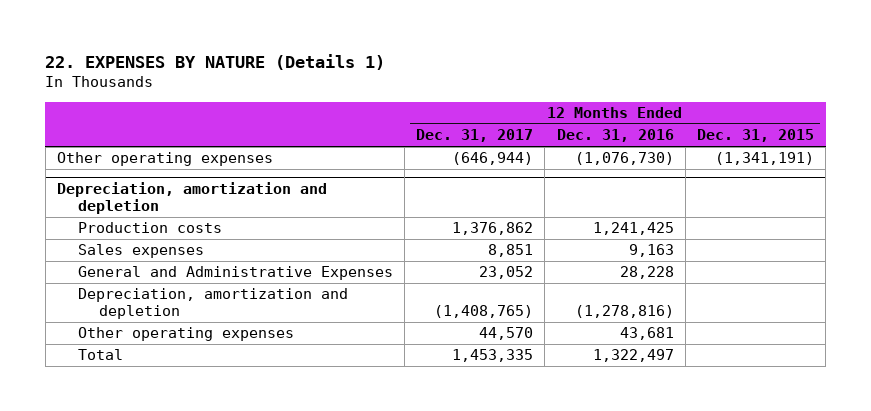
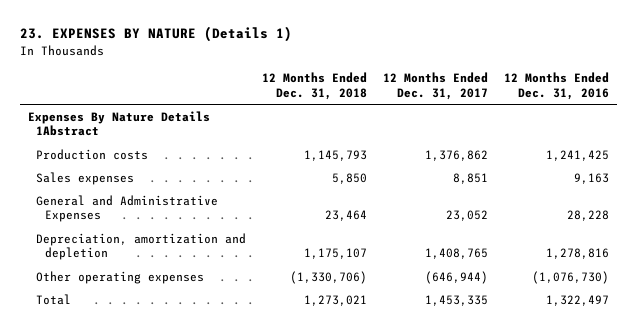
[45,53,386,70] 22. EXPENSES BY NATURE (Details 1) -> [19,26,292,43] 23. EXPENSES BY NATURE (Details 1)
[696,129,814,143] Dec. 31, 2015 -> none
none -> [262,72,368,100] 12 Months Ended Dec. 31, 2018
[56,181,327,214] Depreciation, amortization and depletion -> none
none -> [27,110,210,137] Expenses By Nature Details 1Abstract
[77,327,294,342] Other operating expenses -> none
[434,305,534,319] (1,408,765) -> [425,248,489,260] 1,408,765
[574,305,674,319] (1,278,816) -> [546,248,610,260] 1,278,816
[56,152,273,167] Other operating expenses -> [36,270,205,284] Other operating expenses

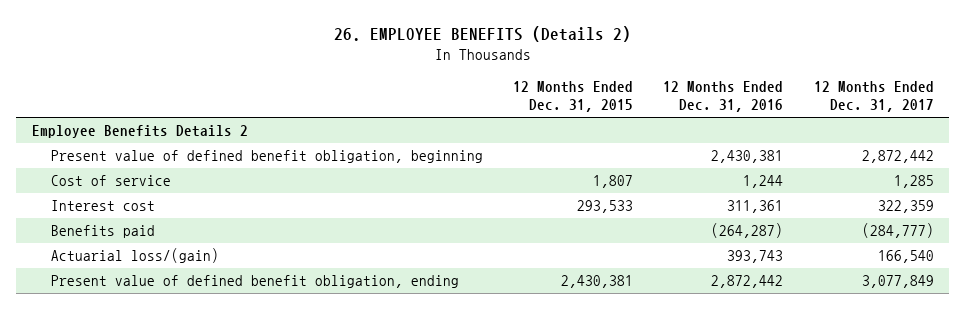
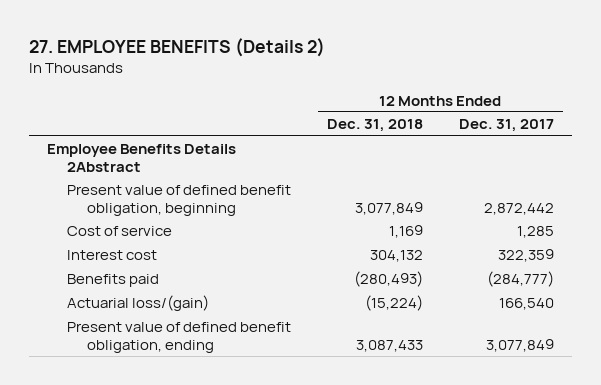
[333,26,631,43] 26. EMPLOYEE BENEFITS (Details 2) -> [29,37,326,57] 27. EMPLOYEE BENEFITS (Details 2)
[512,81,633,113] 12 Months Ended Dec. 31, 2015 -> none
[663,81,784,113] 12 Months Ended Dec. 31, 2016 -> none
none -> [326,119,423,133] Dec. 31, 2018
[31,125,248,139] Employee Benefits Details 2 -> [46,144,236,173] Employee Benefits Details 2Abstract

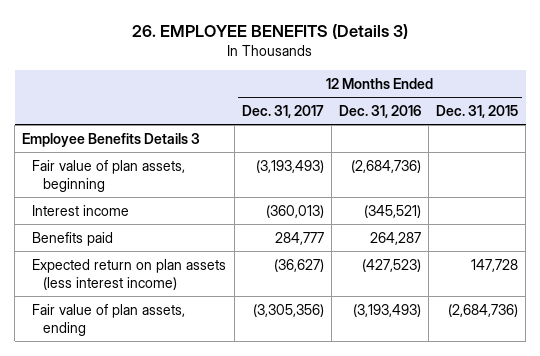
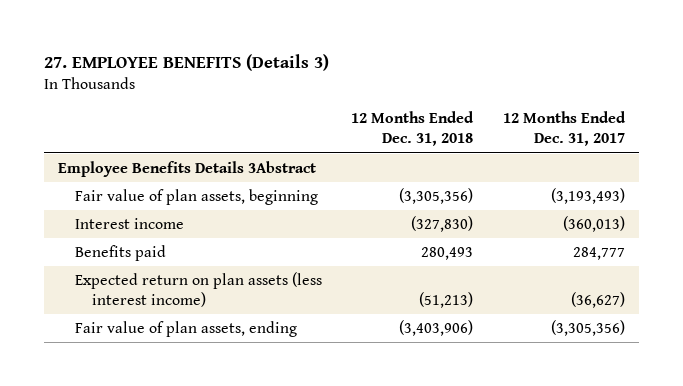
[132,23,409,39] 26. EMPLOYEE BENEFITS (Details 3) -> [43,53,329,71] 27. EMPLOYEE BENEFITS (Details 3)
[338,105,421,119] Dec. 31, 2016 -> none
[436,105,519,119] Dec. 31, 2015 -> none
none -> [351,111,475,147] 12 Months Ended Dec. 31, 2018
[22,132,201,147] Employee Benefits Details 3 -> [58,161,317,178] Employee Benefits Details 3Abstract

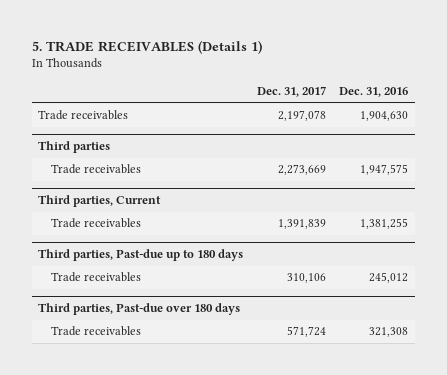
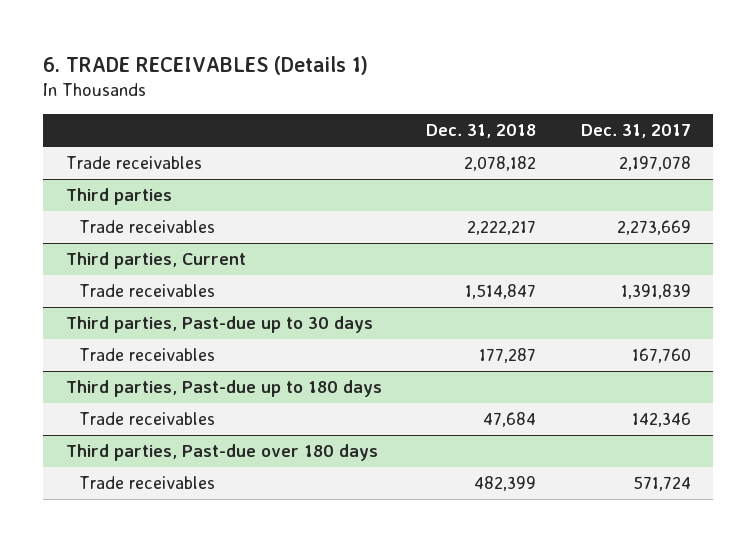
[31,39,262,54] 5. TRADE RECEIVABLES (Details 1) -> [43,55,369,75] 6. TRADE RECEIVABLES (Details 1)
[339,87,409,98] Dec. 31, 2016 -> none
none -> [426,124,537,139] Dec. 31, 2018
none -> [65,316,373,334] Third parties, Past-due up to 30 days
none -> [79,348,216,362] Trade receivables
[286,273,326,284] 310,106 -> [631,412,691,428] 142,346

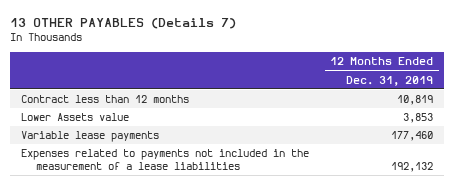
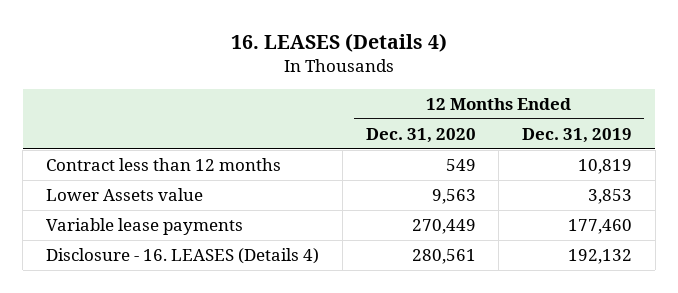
[10,17,237,29] 13 OTHER PAYABLES (Details 7) -> [231,33,448,53] 16. LEASES (Details 4)
none -> [365,127,476,143] Dec. 31, 2020
[20,149,309,171] Expenses related to payments not included in the measurement of a lease liabilities -> [46,248,320,265] Disclosure - 16. LEASES (Details 4)

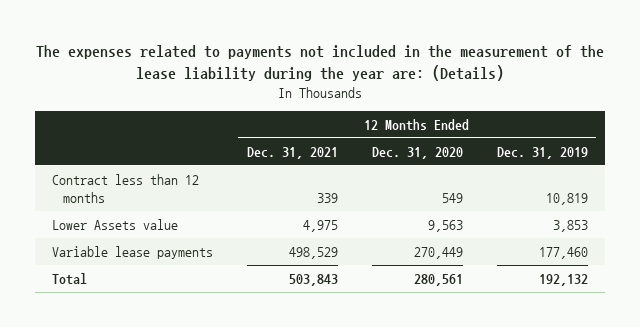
[231,33,448,53] 16. LEASES (Details 4) -> [35,45,604,81] The expenses related to payments not included in the measurement of the lease liability during the year are: (Details)
none -> [246,146,338,159] Dec. 31, 2021
[46,248,320,265] Disclosure - 16. LEASES (Details 4) -> [51,272,87,285] Total

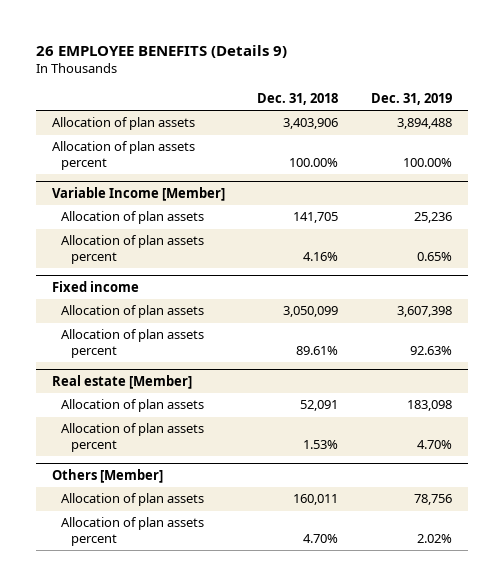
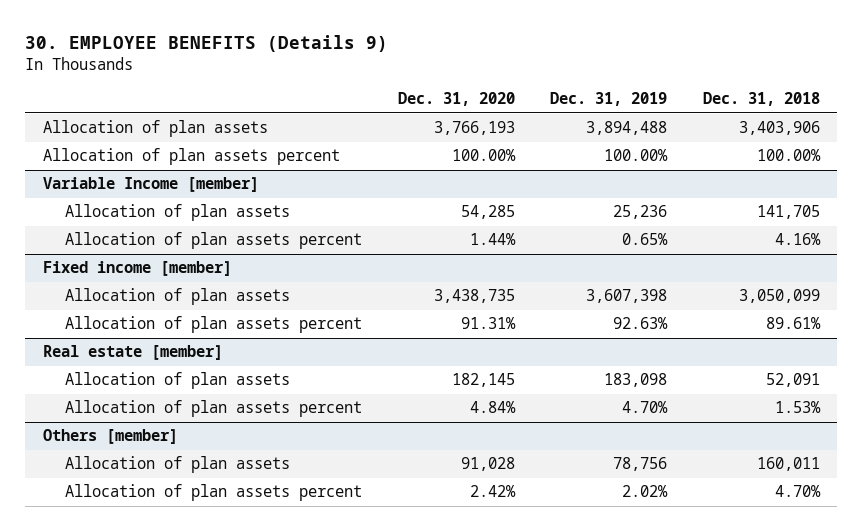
[35,44,287,58] 26 EMPLOYEE BENEFITS (Details 9) -> [25,34,389,52] 30. EMPLOYEE BENEFITS (Details 9)
none -> [397,92,515,107] Dec. 31, 2020
[51,187,225,202] Variable Income [Member] -> [42,177,259,193] Variable Income [member]
[51,281,139,293] Fixed income -> [42,261,232,277] Fixed income [member]
[51,375,192,390] Real estate [Member] -> [42,345,223,361] Real estate [member]
[51,469,163,484] Others [Member] -> [42,429,178,445] Others [member]

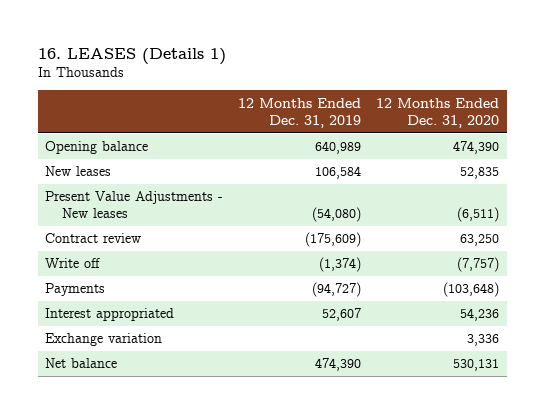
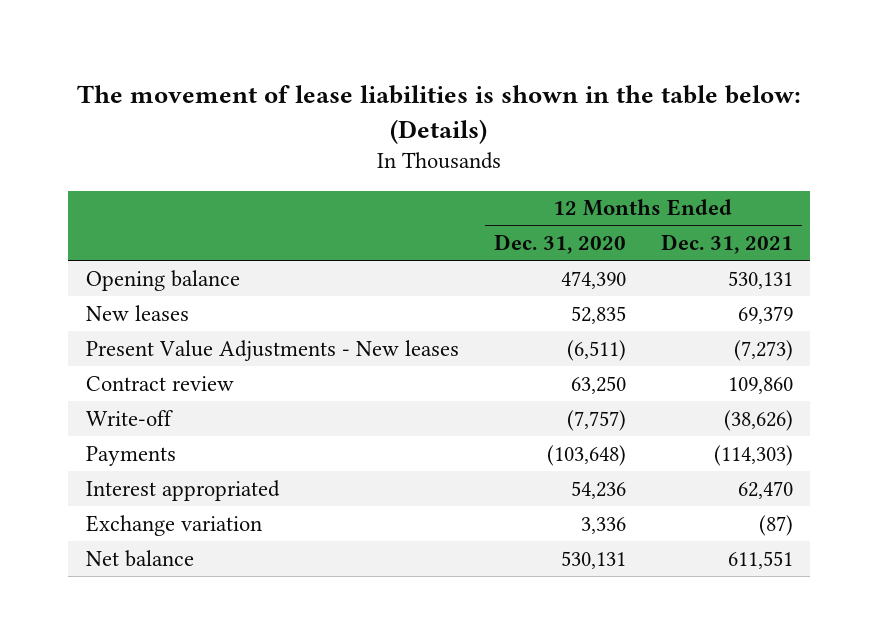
[37,47,226,65] 16. LEASES (Details 1) -> [77,85,802,145] The movement of lease liabilities is shown in the table below: (Details)
[238,97,362,128] 12 Months Ended Dec. 31, 2019 -> none
none -> [660,234,793,255] Dec. 31, 2021
[45,258,101,269] Write off -> [85,409,173,426] Write-off

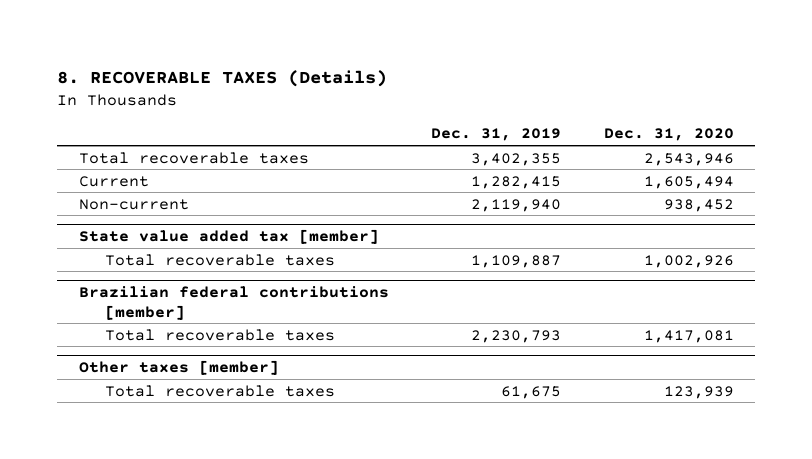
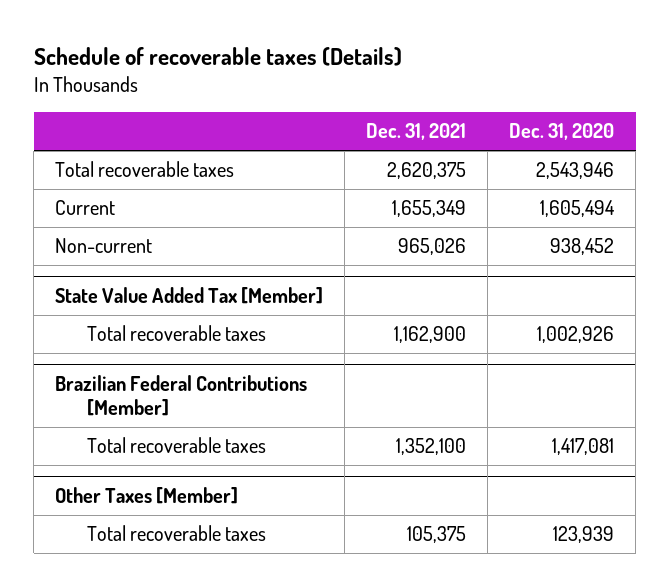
[57,70,388,88] 8. RECOVERABLE TAXES (Details) -> [33,47,402,67] Schedule of recoverable taxes (Details)
[431,128,562,142] Dec. 31, 2019 -> none
none -> [366,123,467,141] Dec. 31, 2021
[78,229,379,245] State value added tax [member] -> [55,287,324,305] State Value Added Tax [Member]
[78,286,389,320] Brazilian federal contributions [member] -> [55,375,308,417] Brazilian Federal Contributions [Member]
[78,360,279,376] Other taxes [member] -> [55,487,239,505] Other Taxes [Member]

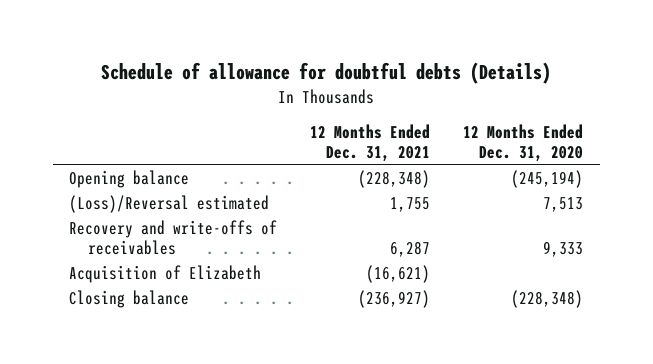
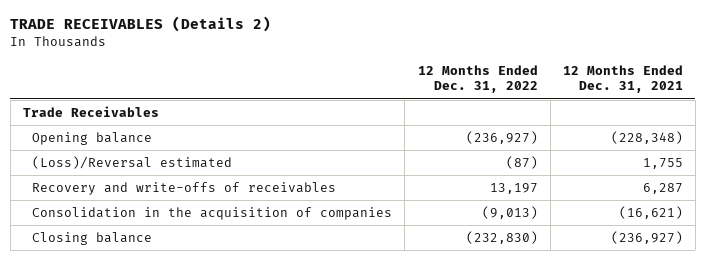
[101,62,552,85] Schedule of allowance for doubtful debts (Details) -> [10,16,272,33] TRADE RECEIVABLES (Details 2)
[463,124,584,163] 12 Months Ended Dec. 31, 2020 -> none
none -> [417,64,538,94] 12 Months Ended Dec. 31, 2022
none -> [22,105,159,117] Trade Receivables
[69,265,262,284] Acquisition of Elizabeth -> [32,206,393,220] Consolidation in the acquisition of companies

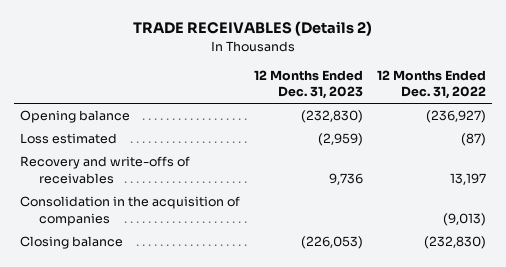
[562,64,683,94] 12 Months Ended Dec. 31, 2021 -> none
none -> [254,69,364,100] 12 Months Ended Dec. 31, 2023
[22,105,159,117] Trade Receivables -> none
[32,155,233,169] (Loss)/Reversal estimated -> [20,133,118,145] Loss estimated

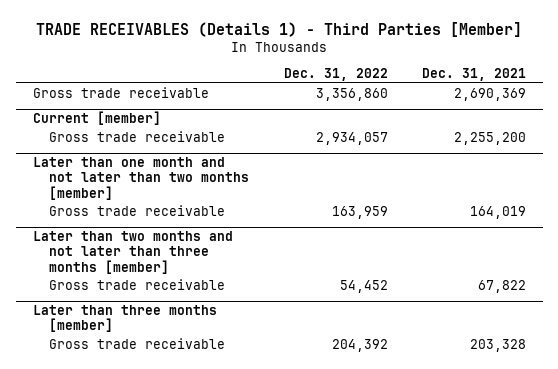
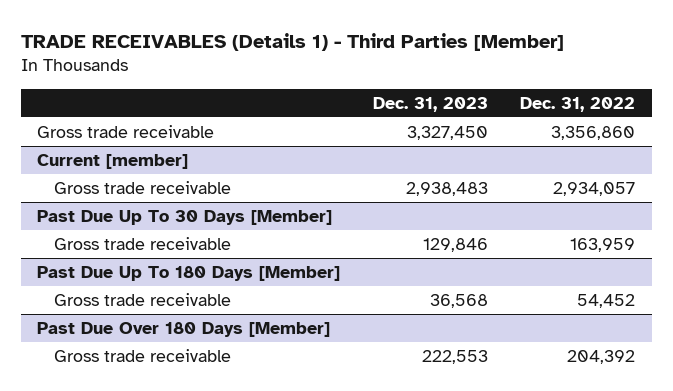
[421,68,526,82] Dec. 31, 2021 -> none
none -> [372,96,488,112] Dec. 31, 2023
[32,157,250,200] Later than one month and not later than two months [member] -> [37,209,333,225] Past Due Up To 30 Days [Member]
[32,231,233,274] Later than two months and not later than three months [member] -> [37,265,341,281] Past Due Up To 180 Days [Member]
[32,305,217,333] Later than three months [member] -> [37,321,331,337] Past Due Over 180 Days [Member]

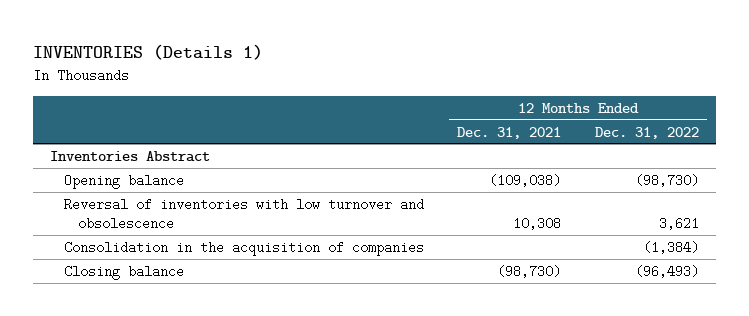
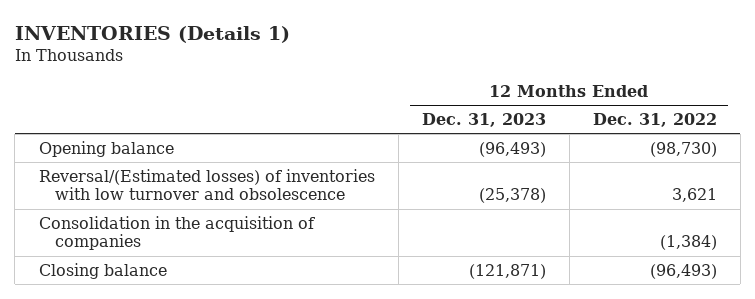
[457,126,562,139] Dec. 31, 2021 -> none
none -> [421,112,546,127] Dec. 31, 2023
[49,150,210,162] Inventories Abstract -> none
[63,197,424,230] Reversal of inventories with low turnover and obsolescence -> [38,168,375,201] Reversal/(Estimated losses) of inventories with low turnover and obsolescence

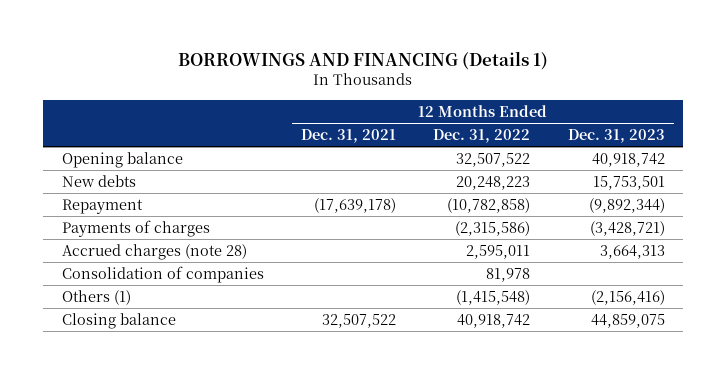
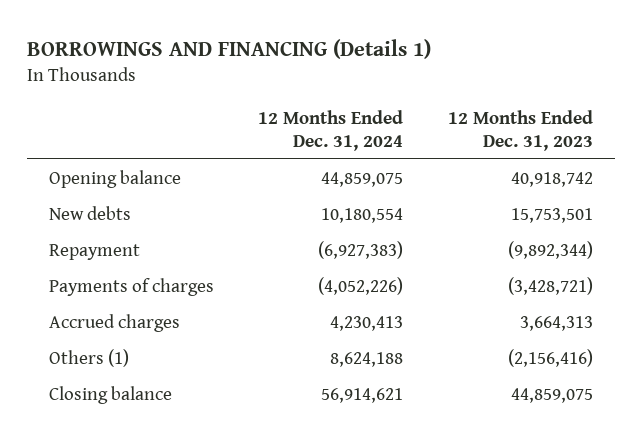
[301,128,397,143] Dec. 31, 2021 -> none
[433,128,531,143] Dec. 31, 2022 -> none
none -> [258,109,404,151] 12 Months Ended Dec. 31, 2024
[61,265,264,283] Consolidation of companies -> none
[61,243,247,260] Accrued charges (note 28) -> [48,313,180,332] Accrued charges

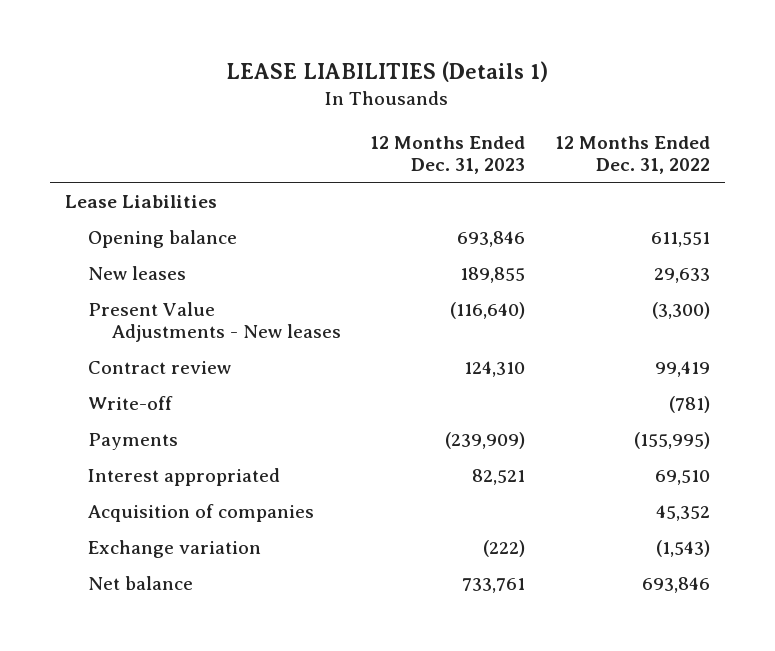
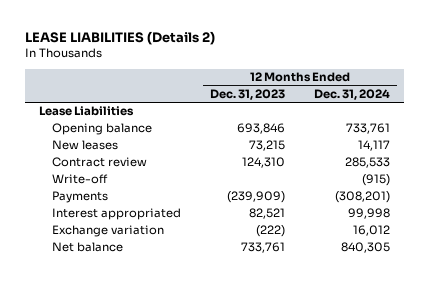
[226,61,549,83] LEASE LIABILITIES (Details 1) -> [24,31,215,46] LEASE LIABILITIES (Details 2)
[555,135,711,175] 12 Months Ended Dec. 31, 2022 -> none
none -> [313,88,390,100] Dec. 31, 2024
[88,301,341,342] Present Value Adjustments - New leases -> none
[460,266,526,283] 189,855 -> [248,140,285,152] 73,215
[88,503,315,522] Acquisition of companies -> none

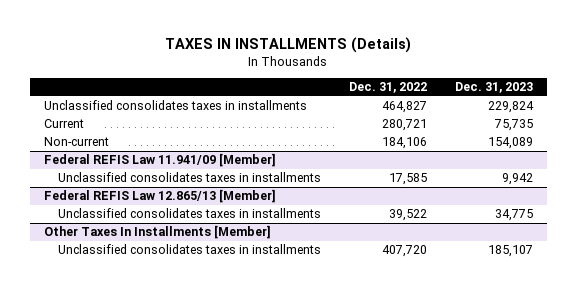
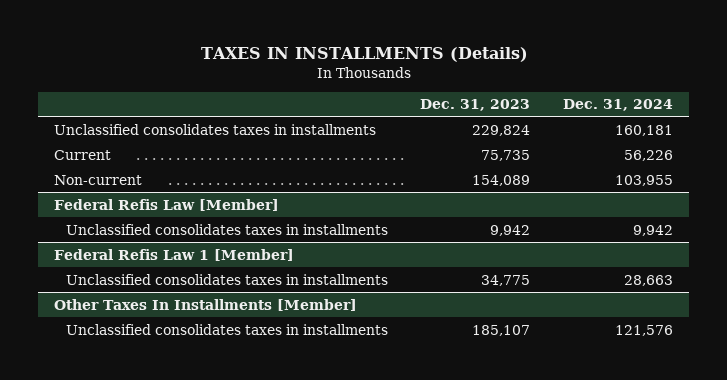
[348,82,427,94] Dec. 31, 2022 -> none
none -> [563,99,674,112] Dec. 31, 2024
[43,153,276,168] Federal REFIS Law 11.941/09 [Member] -> [54,198,280,211] Federal Refis Law [Member]
[43,189,276,204] Federal REFIS Law 12.865/13 [Member] -> [54,248,295,261] Federal Refis Law 1 [Member]

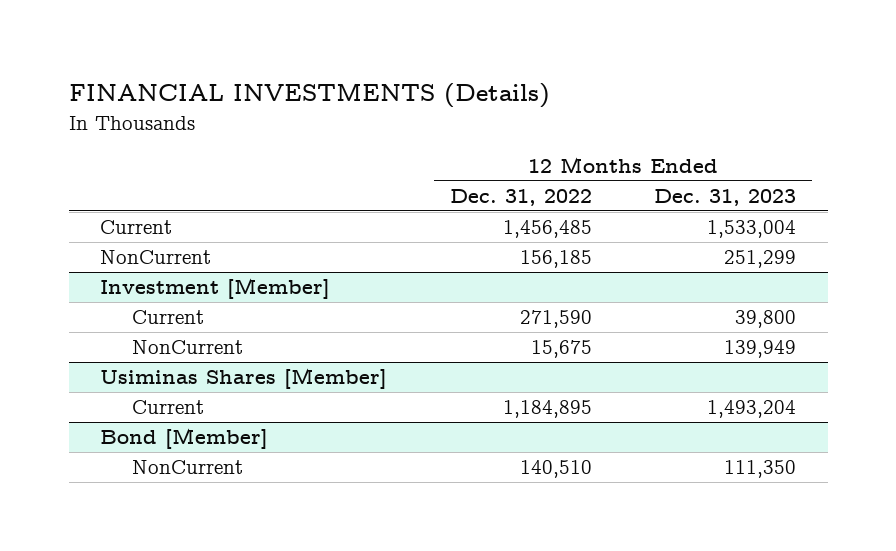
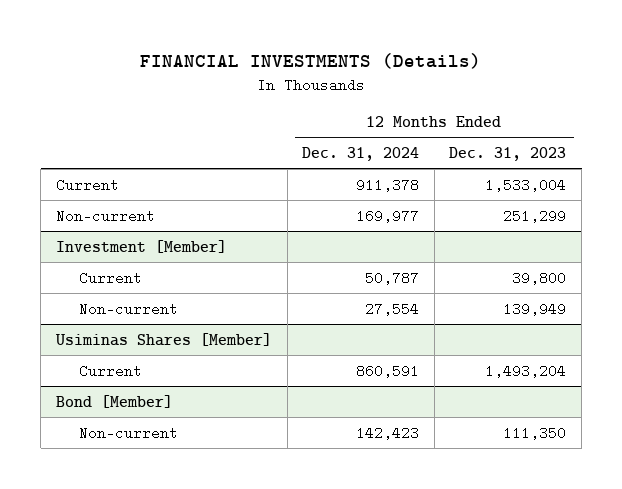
[449,188,592,206] Dec. 31, 2022 -> none
none -> [302,147,420,162] Dec. 31, 2024
[99,250,211,265] NonCurrent -> [56,208,156,223] Non-current
[131,340,243,355] NonCurrent -> [79,301,179,316] Non-current
[131,460,243,475] NonCurrent -> [79,425,179,440] Non-current

